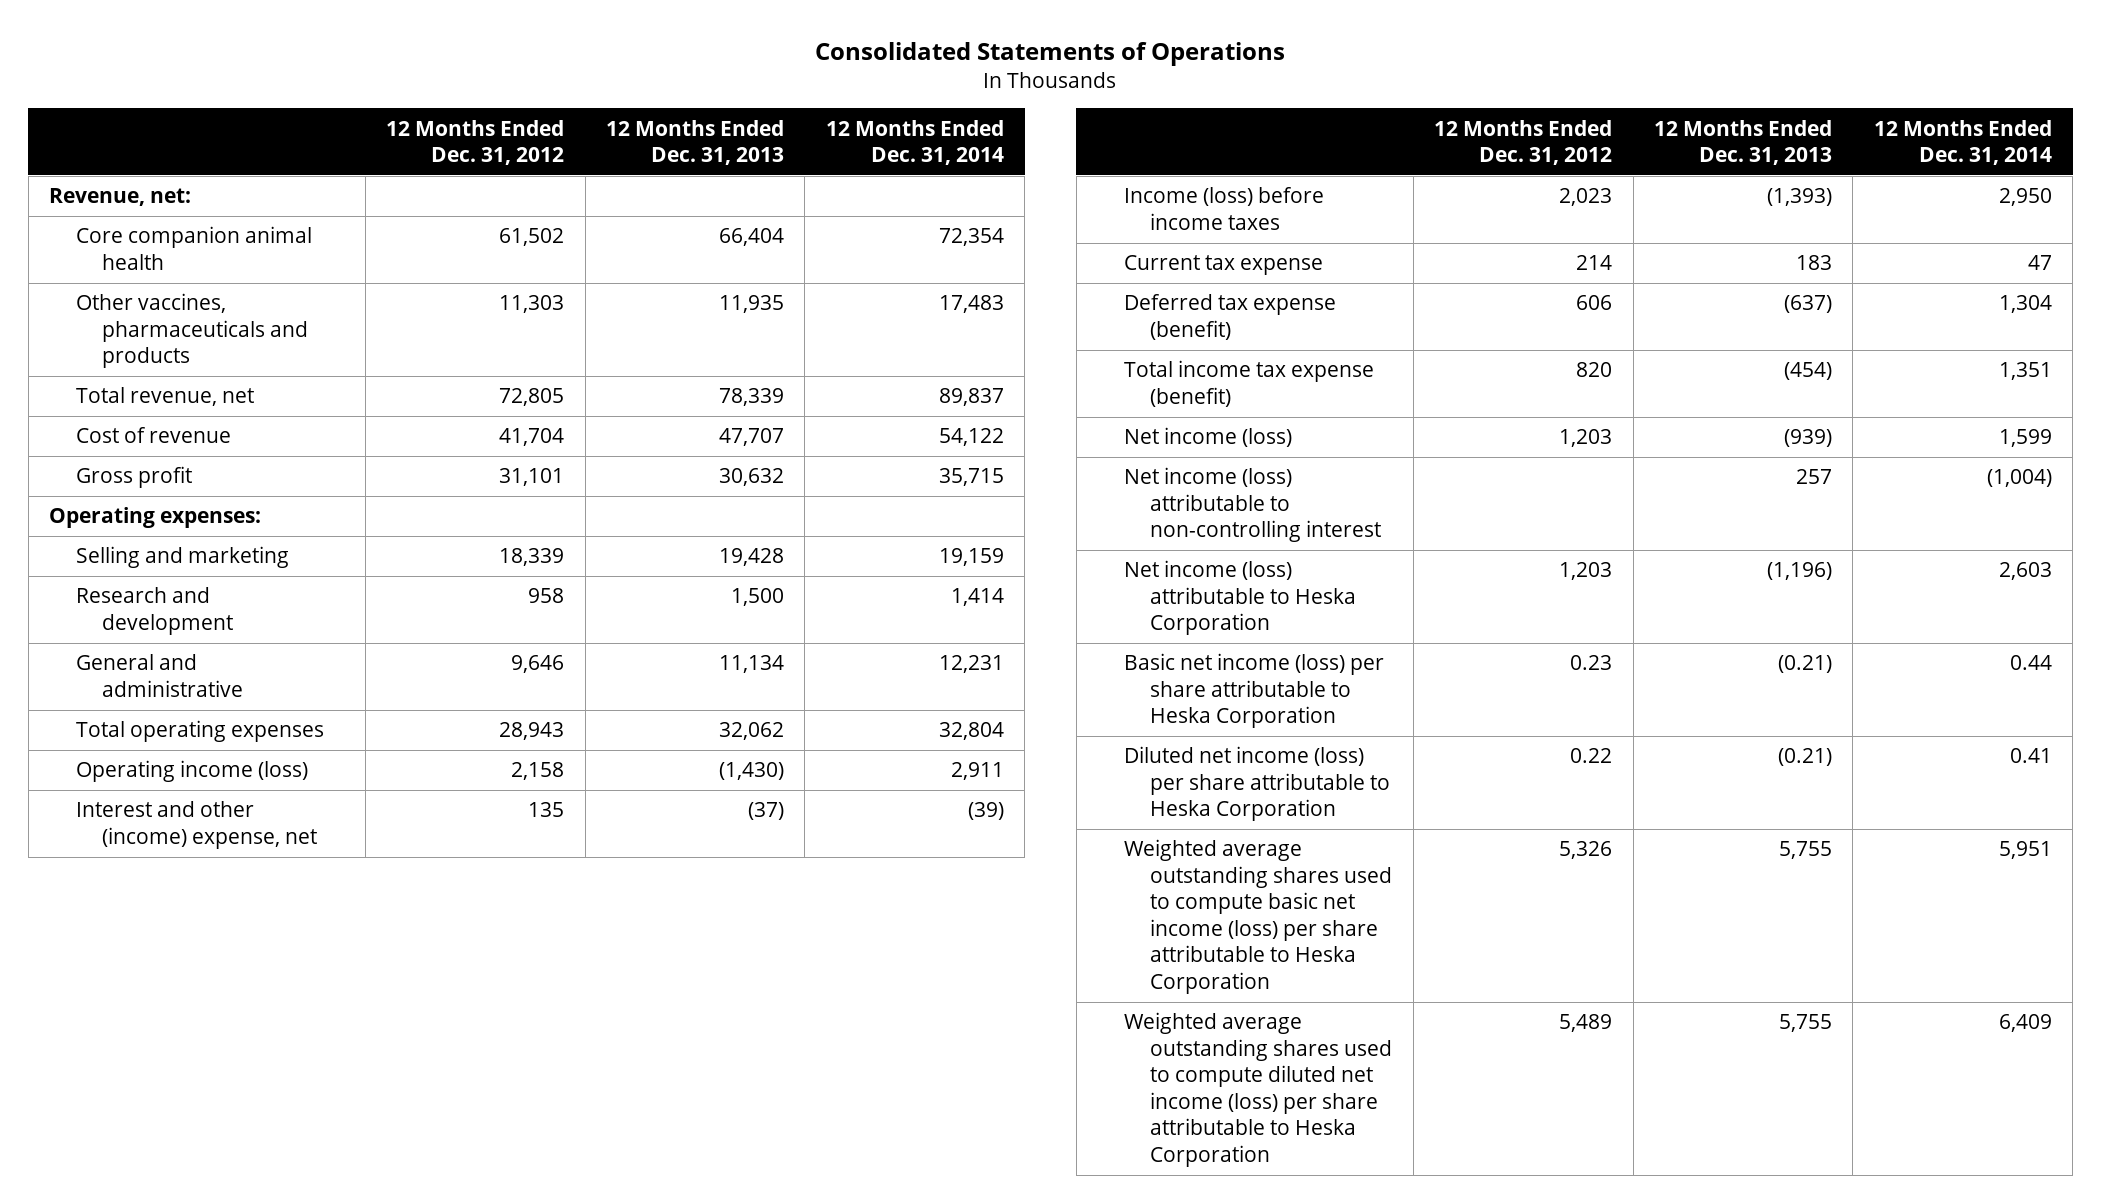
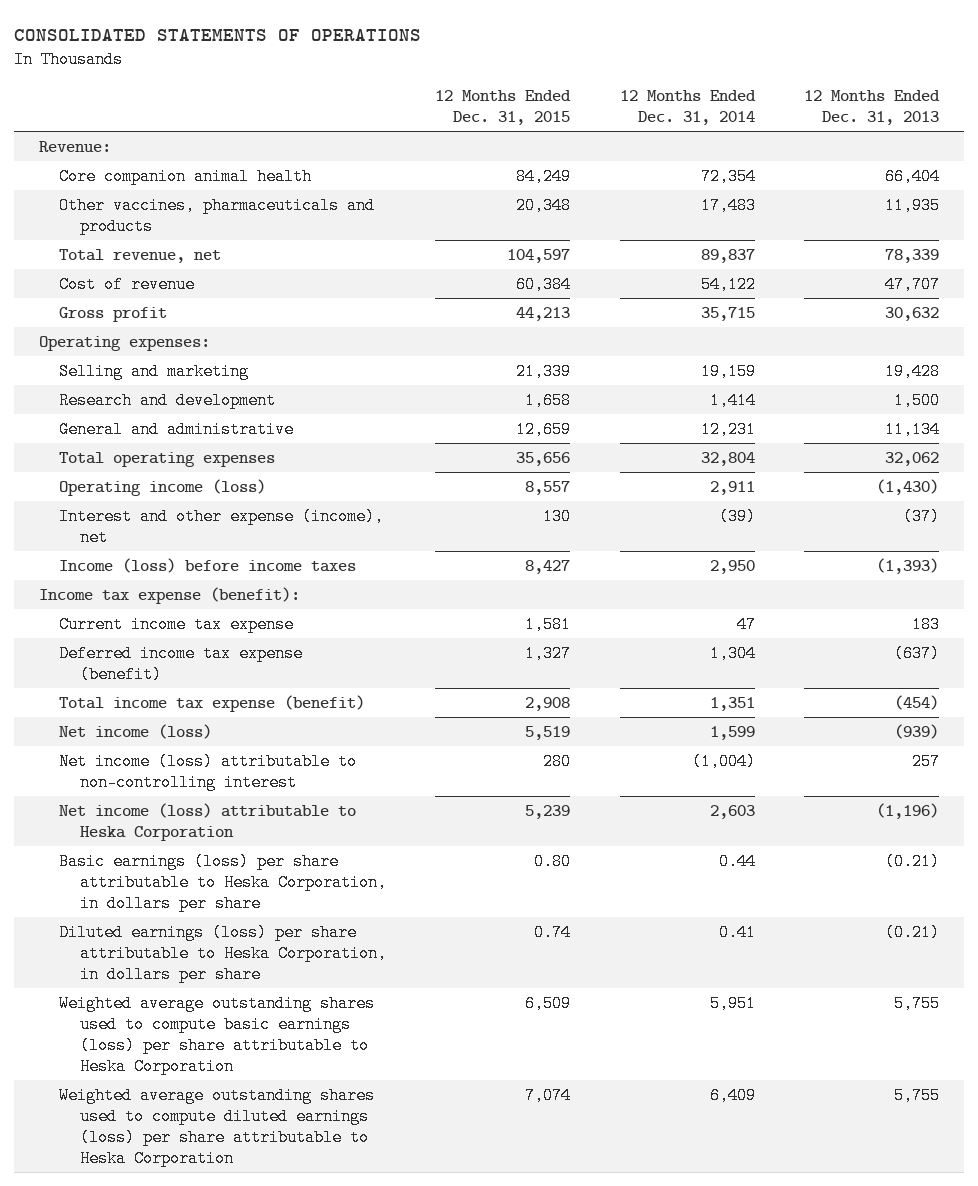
[815,41,1286,66] Consolidated Statements of Operations -> [13,28,421,41] CONSOLIDATED STATEMENTS OF OPERATIONS
[386,119,565,166] 12 Months Ended Dec. 31, 2012 -> none
none -> [435,89,572,125] 12 Months Ended Dec. 31, 2015
[49,188,192,207] Revenue, net: -> [38,140,111,152] Revenue:
[75,801,318,849] Interest and other (income) expense, net -> [59,507,385,546] Interest and other expense (income), net
none -> [38,586,300,604] Income tax expense (benefit):
[1123,255,1323,276] Current tax expense -> [59,615,295,633] Current income tax expense
[1123,294,1336,340] Deferred tax expense (benefit) -> [59,644,304,683] Deferred income tax expense (benefit)
[1123,653,1384,729] Basic net income (loss) per share attributable to Heska Corporation -> [59,852,387,912] Basic earnings (loss) per share attributable to Heska Corporation, in dollars per share
[1123,746,1391,822] Diluted net income (loss) per share attributable to Heska Corporation -> [59,923,387,983] Diluted earnings (loss) per share attributable to Heska Corporation, in dollars per share
[1123,839,1393,994] Weighted average outstanding shares used to compute basic net income (loss) per share attributable to Heska Corporation -> [59,994,376,1075] Weighted average outstanding shares used to compute basic earnings (loss) per share attributable to Heska Corporation
[1123,1012,1393,1167] Weighted average outstanding shares used to compute diluted net income (loss) per share attributable to Heska Corporation -> [59,1086,376,1167] Weighted average outstanding shares used to compute diluted earnings (loss) per share attributable to Heska Corporation

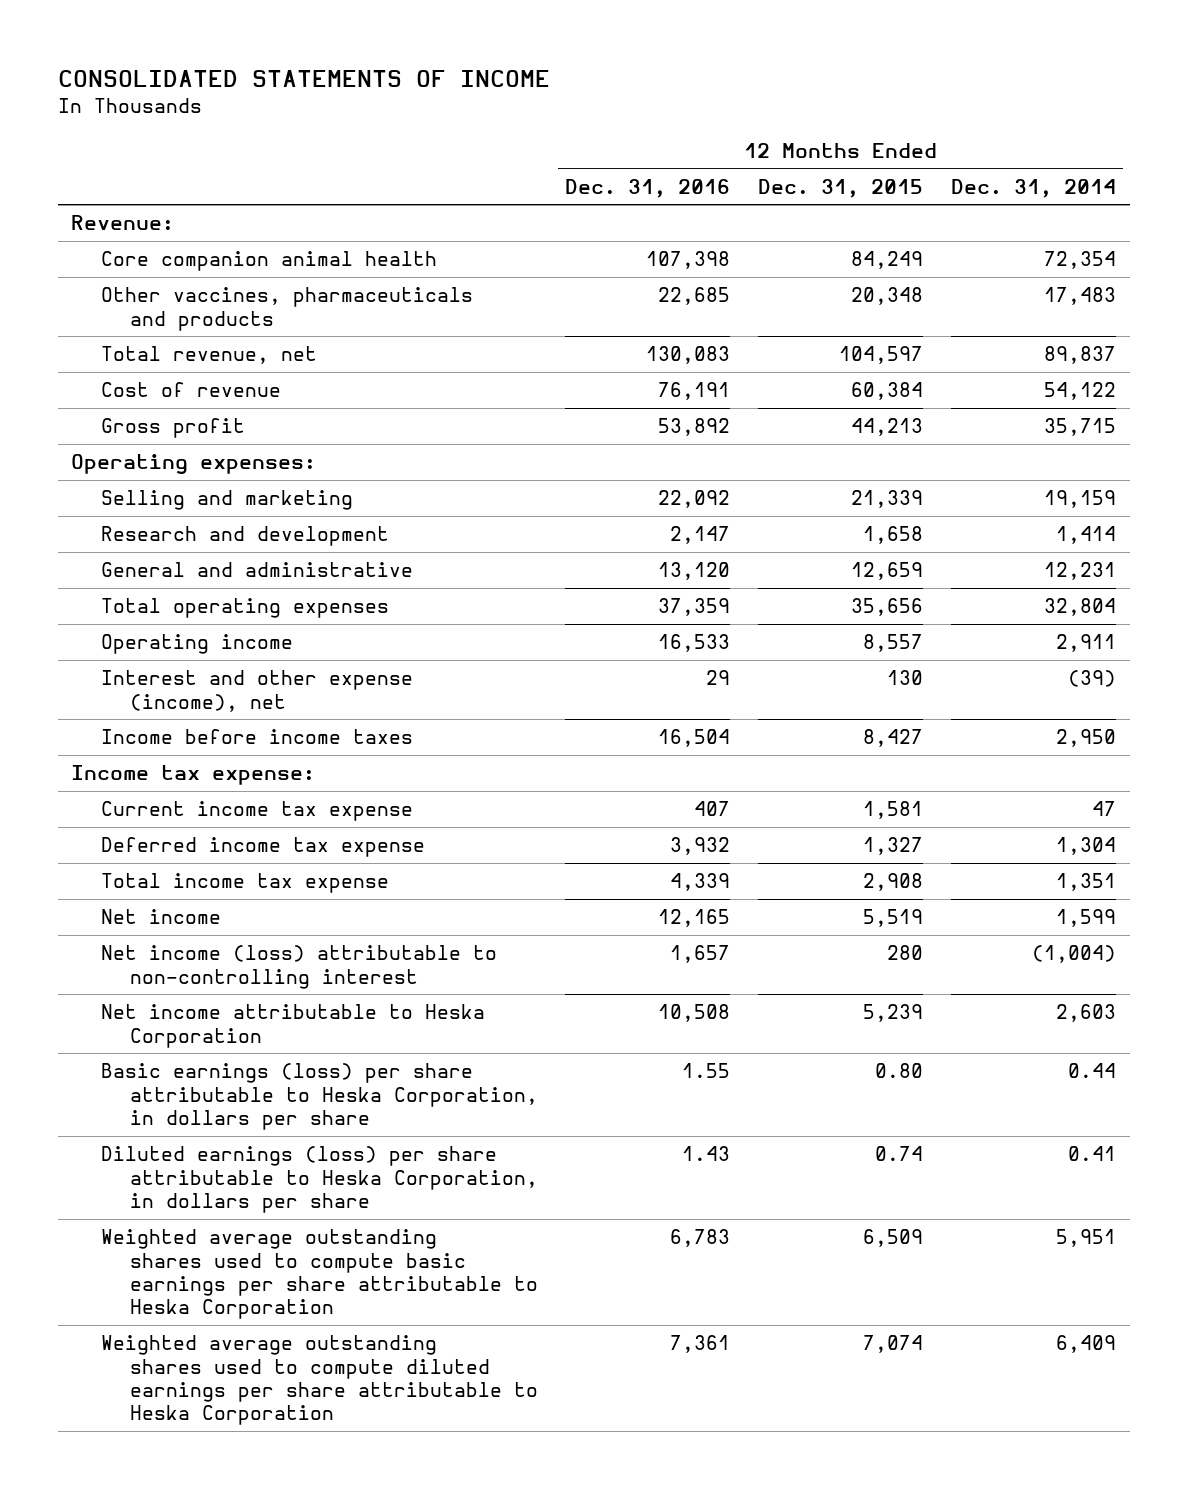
[13,28,421,41] CONSOLIDATED STATEMENTS OF OPERATIONS -> [57,70,550,88] CONSOLIDATED STATEMENTS OF INCOME
[804,89,941,125] 12 Months Ended Dec. 31, 2013 -> none
none -> [565,178,731,198] Dec. 31, 2016
[59,478,267,496] Operating income (loss) -> [100,634,293,655] Operating income
[59,557,357,573] Income (loss) before income taxes -> [100,729,413,745] Income before income taxes
[38,586,300,604] Income tax expense (benefit): -> [71,765,316,786] Income tax expense:
[59,644,304,683] Deferred income tax expense (benefit) -> [100,837,425,858] Deferred income tax expense
[59,694,366,712] Total income tax expense (benefit) -> [100,873,389,894] Total income tax expense
[59,723,213,739] Net income (loss) -> [100,909,221,925] Net income
[59,802,357,841] Net income (loss) attributable to Heska Corporation -> [100,1004,485,1048] Net income attributable to Heska Corporation
[59,994,376,1075] Weighted average outstanding shares used to compute basic earnings (loss) per share attributable to Heska Corporation -> [100,1229,538,1320] Weighted average outstanding shares used to compute basic earnings per share attributable to Heska Corporation
[59,1086,376,1167] Weighted average outstanding shares used to compute diluted earnings (loss) per share attributable to Heska Corporation -> [100,1335,538,1426] Weighted average outstanding shares used to compute diluted earnings per share attributable to Heska Corporation

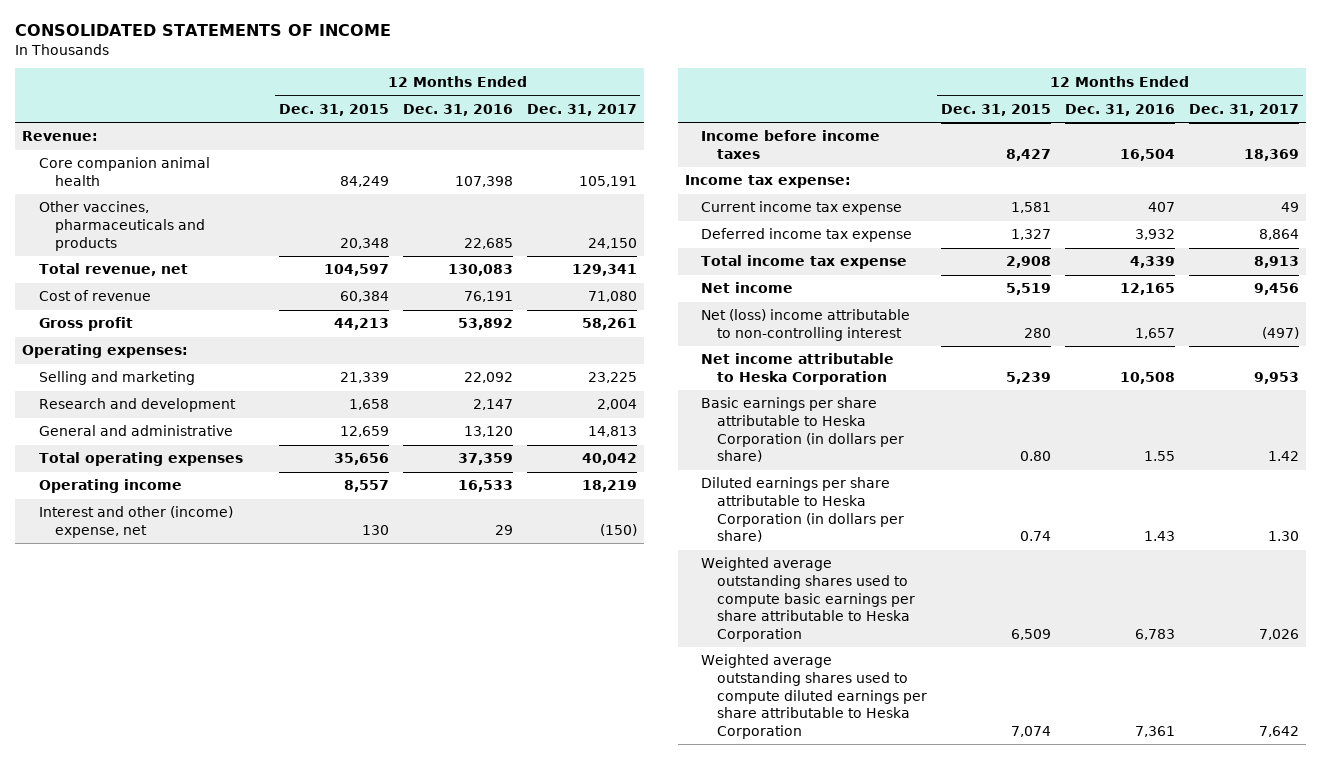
[950,178,1116,198] Dec. 31, 2014 -> none
none -> [526,103,637,116] Dec. 31, 2017
[100,670,413,712] Interest and other expense (income), net -> [38,506,233,538] Interest and other (income) expense, net
[100,945,497,989] Net income (loss) attributable to non-controlling interest -> [700,309,910,341] Net (loss) income attributable to non-controlling interest
[100,1063,538,1130] Basic earnings (loss) per share attributable to Heska Corporation, in dollars per share -> [700,397,904,463] Basic earnings per share attributable to Heska Corporation (in dollars per share)
[100,1146,538,1213] Diluted earnings (loss) per share attributable to Heska Corporation, in dollars per share -> [700,477,904,543] Diluted earnings per share attributable to Heska Corporation (in dollars per share)

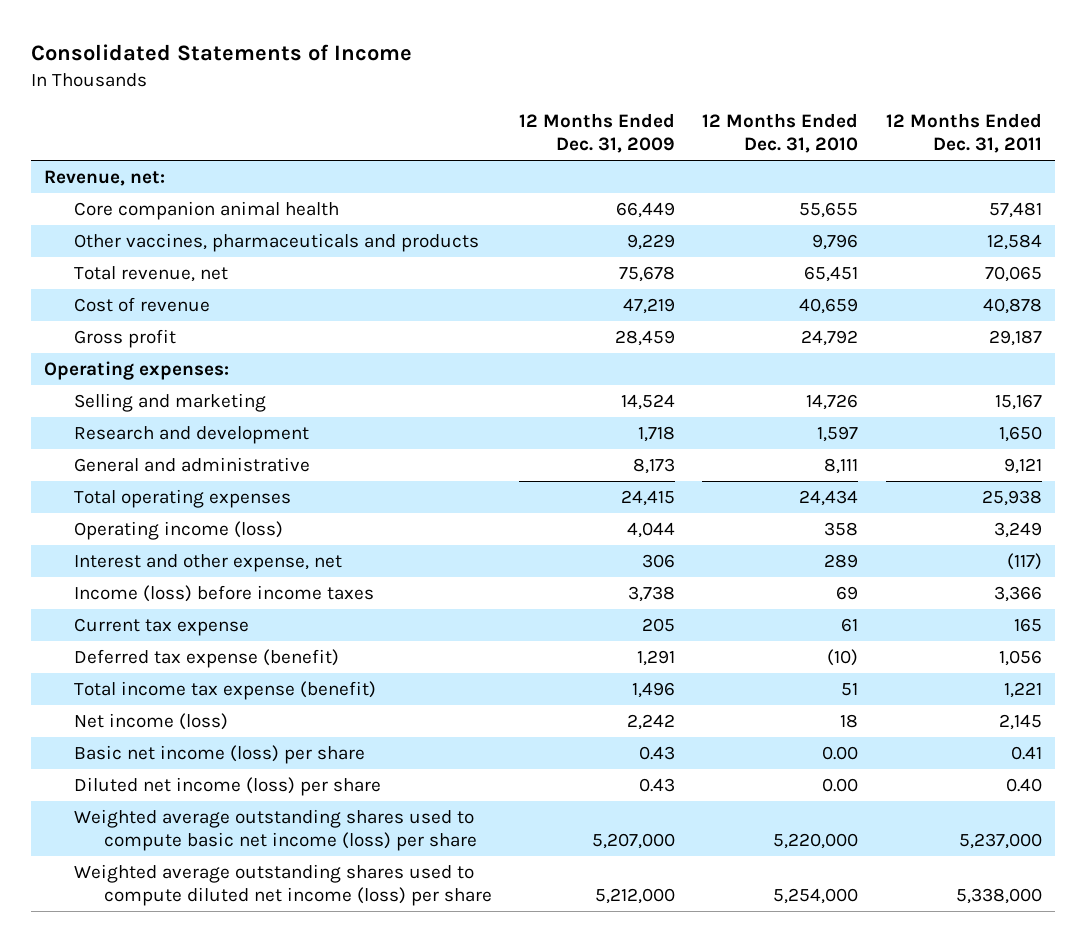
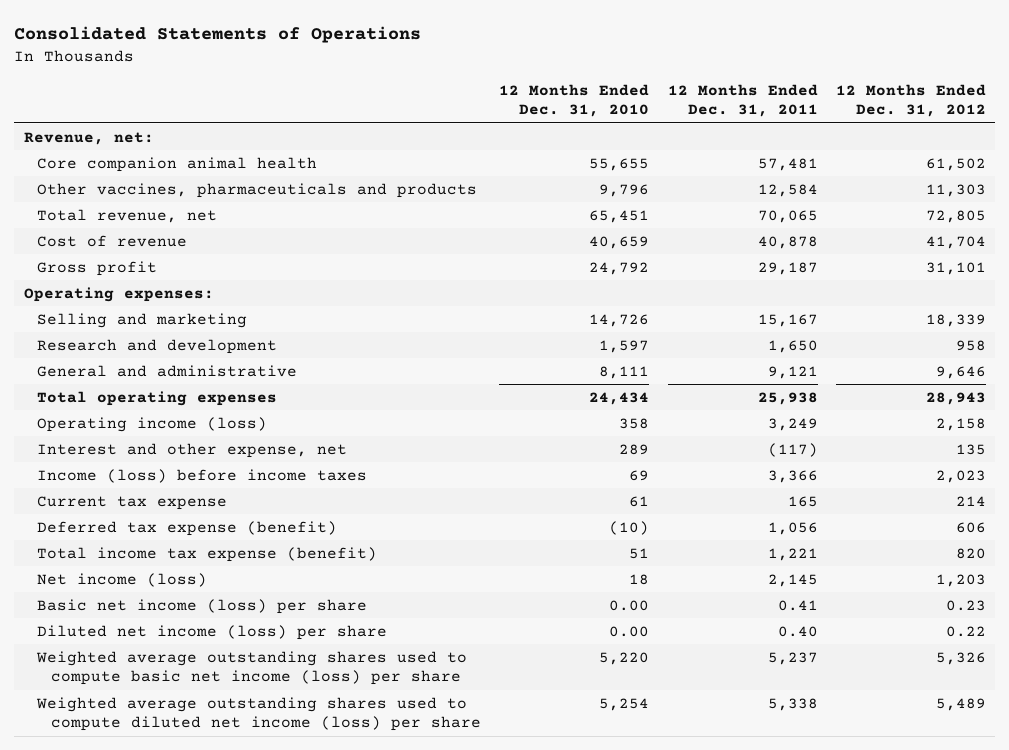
[30,44,412,62] Consolidated Statements of Income -> [14,26,422,44] Consolidated Statements of Operations
[519,113,676,154] 12 Months Ended Dec. 31, 2009 -> none
none -> [835,83,986,118] 12 Months Ended Dec. 31, 2012
[773,833,859,850] 5,220,000 -> [599,651,650,665] 5,220
[958,833,1042,850] 5,237,000 -> [767,651,818,665] 5,237
[773,888,859,905] 5,254,000 -> [599,697,650,711] 5,254
[955,888,1042,905] 5,338,000 -> [767,697,818,711] 5,338

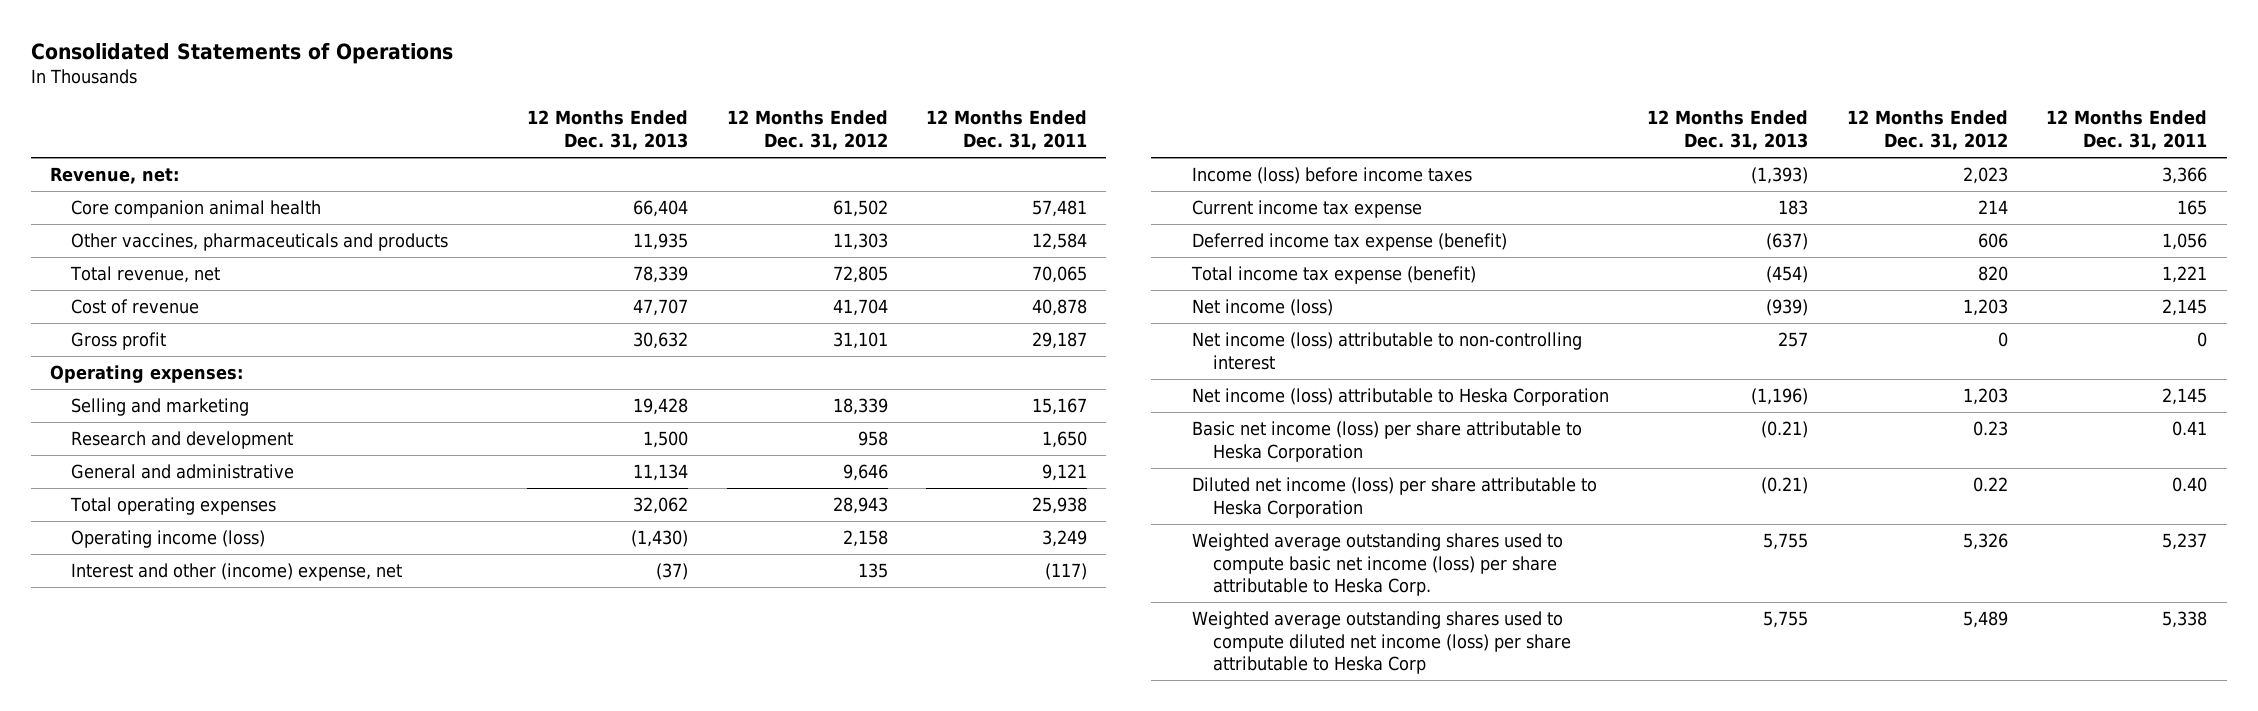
[499,83,650,118] 12 Months Ended Dec. 31, 2010 -> none
none -> [526,110,688,150] 12 Months Ended Dec. 31, 2013
[37,442,348,458] Interest and other expense, net -> [71,563,403,582] Interest and other (income) expense, net
[37,495,228,510] Current tax expense -> [1191,200,1422,219] Current income tax expense
[37,520,338,536] Deferred tax expense (benefit) -> [1191,233,1507,252] Deferred income tax expense (benefit)
none -> [1191,332,1582,370] Net income (loss) attributable to non-controlling interest
none -> [1191,388,1609,407] Net income (loss) attributable to Heska Corporation
[37,598,368,614] Basic net income (loss) per share -> [1191,421,1582,462] Basic net income (loss) per share attributable to Heska Corporation
[37,624,388,640] Diluted net income (loss) per share -> [1191,477,1597,518] Diluted net income (loss) per share attributable to Heska Corporation
[36,650,468,686] Weighted average outstanding shares used to compute basic net income (loss) per share -> [1191,533,1563,597] Weighted average outstanding shares used to compute basic net income (loss) per share attributable to Heska Corp.
[36,696,482,732] Weighted average outstanding shares used to compute diluted net income (loss) per share -> [1191,611,1571,675] Weighted average outstanding shares used to compute diluted net income (loss) per share attributable to Heska Corp

